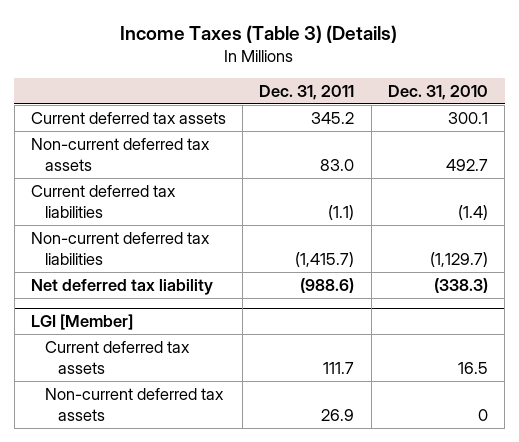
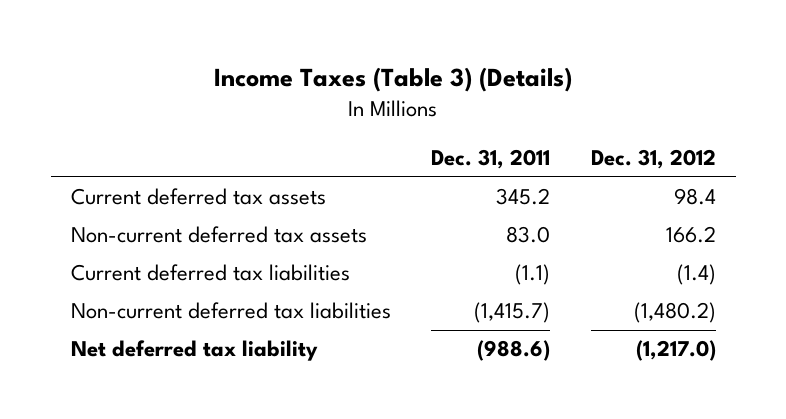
[387,85,488,101] Dec. 31, 2010 -> none
none -> [590,149,716,170] Dec. 31, 2012
[30,314,133,331] LGI [Member] -> none
[44,340,190,375] Current deferred tax assets -> none
[44,387,224,422] Non-current deferred tax assets -> none

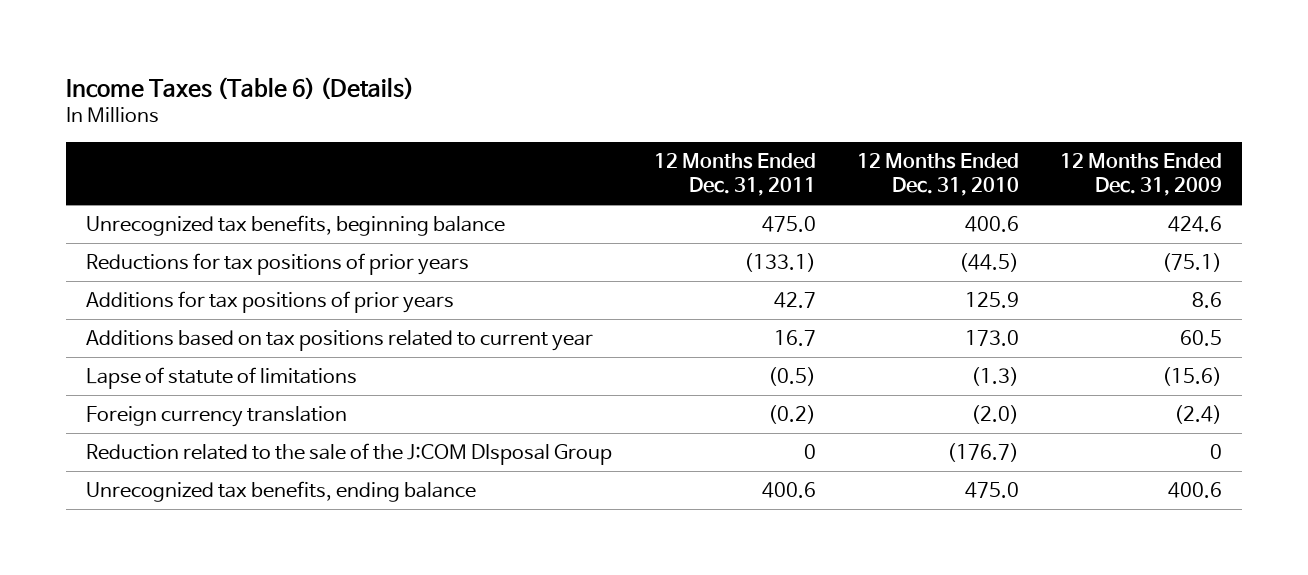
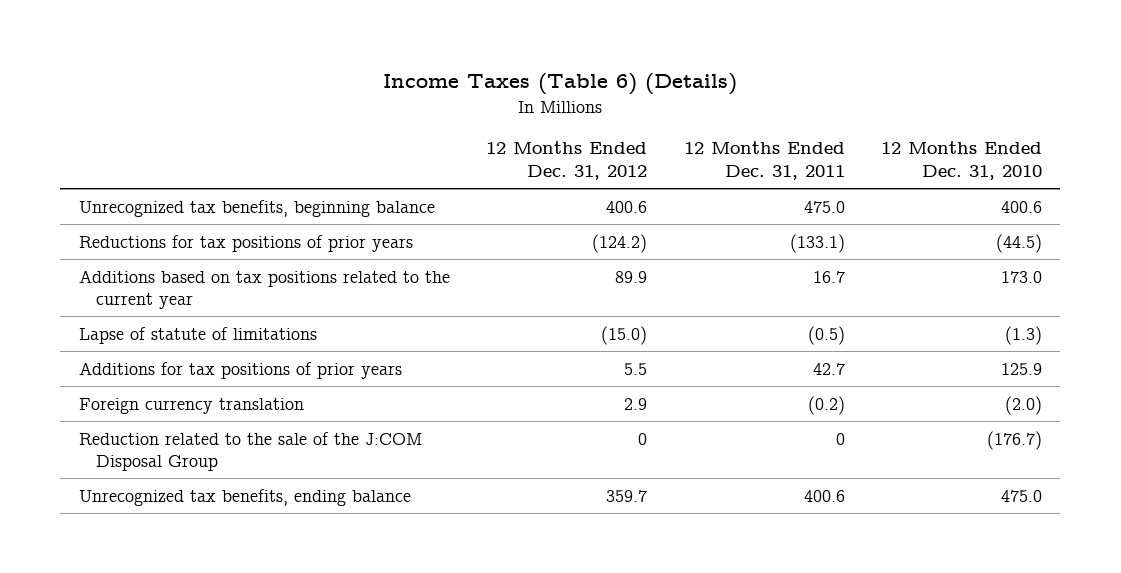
[1059,153,1222,196] 12 Months Ended Dec. 31, 2009 -> none
none -> [486,141,648,181] 12 Months Ended Dec. 31, 2012
[86,330,594,352] Additions based on tax positions related to current year -> [78,269,450,310] Additions based on tax positions related to the current year
[86,291,455,314] Additions for tax positions of prior years -> [78,361,402,379] Additions for tax positions of prior years
[86,443,613,466] Reduction related to the sale of the J:COM DIsposal Group -> [78,431,422,472] Reduction related to the sale of the J:COM Disposal Group

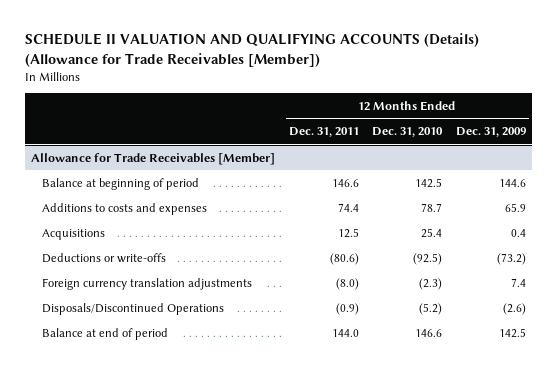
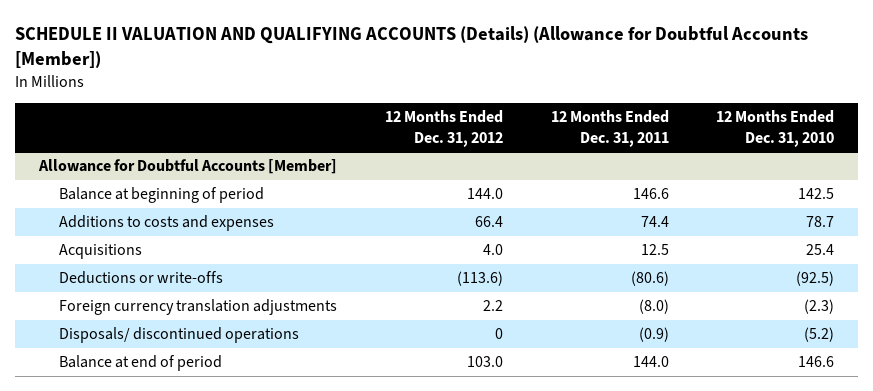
[24,33,479,67] SCHEDULE II VALUATION AND QUALIFYING ACCOUNTS (Details) (Allowance for Trade Receivables [Member]) -> [15,26,809,69] SCHEDULE II VALUATION AND QUALIFYING ACCOUNTS (Details) (Allowance for Doubtful Accounts [Member])
[455,127,526,138] Dec. 31, 2009 -> none
none -> [385,110,504,147] 12 Months Ended Dec. 31, 2012
[31,152,276,165] Allowance for Trade Receivables [Member] -> none
none -> [38,159,338,175] Allowance for Doubtful Accounts [Member]
[42,302,225,315] Disposals/Discontinued Operations -> [59,327,300,344] Disposals/ discontinued operations

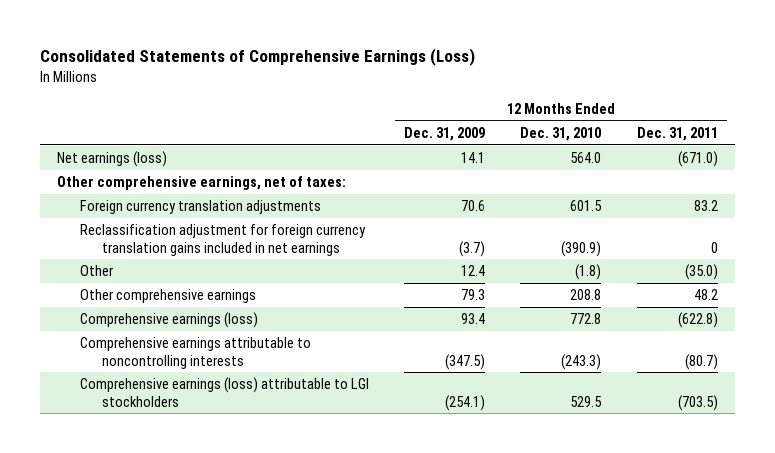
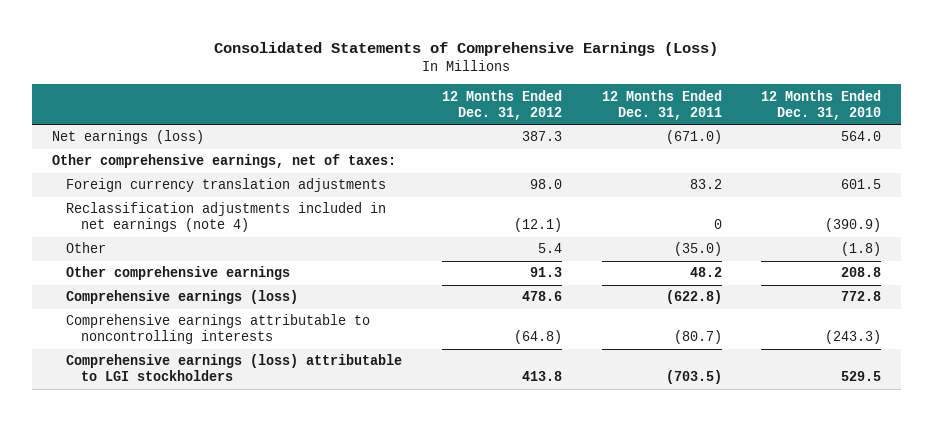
[403,127,485,142] Dec. 31, 2009 -> none
none -> [442,89,563,120] 12 Months Ended Dec. 31, 2012
[79,224,366,256] Reclassification adjustment for foreign currency translation gains included in net earnings -> [66,202,387,233] Reclassification adjustments included in net earnings (note 4)

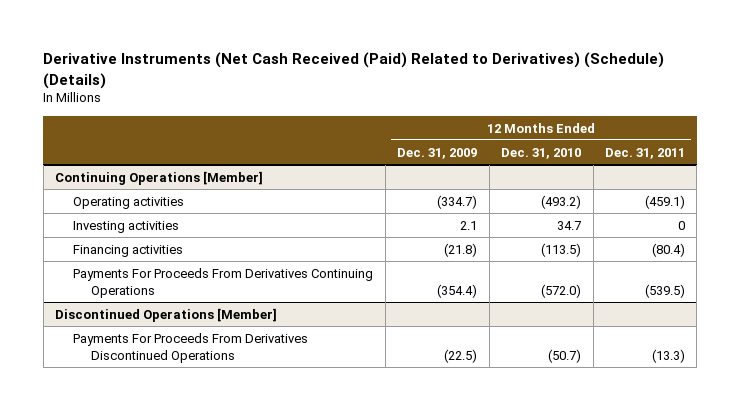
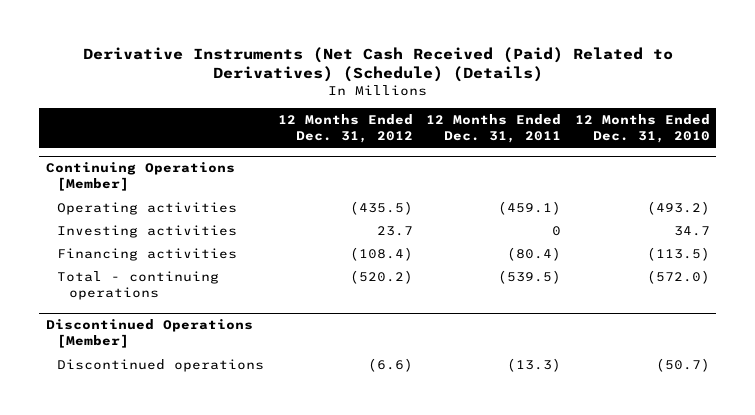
[397,147,478,159] Dec. 31, 2009 -> none
none -> [277,113,413,143] 12 Months Ended Dec. 31, 2012
[73,267,374,298] Payments For Proceeds From Derivatives Continuing Operations -> [57,271,220,301] Total - continuing operations
[73,332,309,363] Payments For Proceeds From Derivatives Discontinued Operations -> [57,359,265,373] Discontinued operations

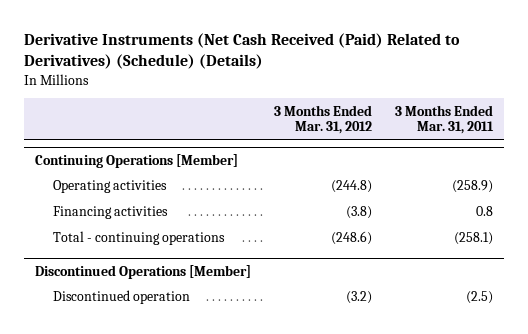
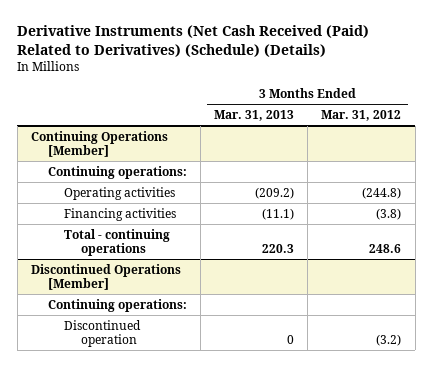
[394,104,494,135] 3 Months Ended Mar. 31, 2011 -> none
none -> [214,110,295,122] Mar. 31, 2013
none -> [47,165,187,179] Continuing operations:
[330,231,372,246] (248.6) -> [369,244,402,254] 248.6
none -> [47,298,187,312] Continuing operations:

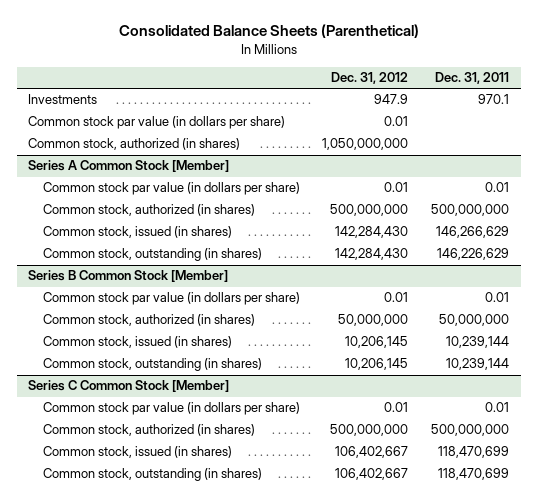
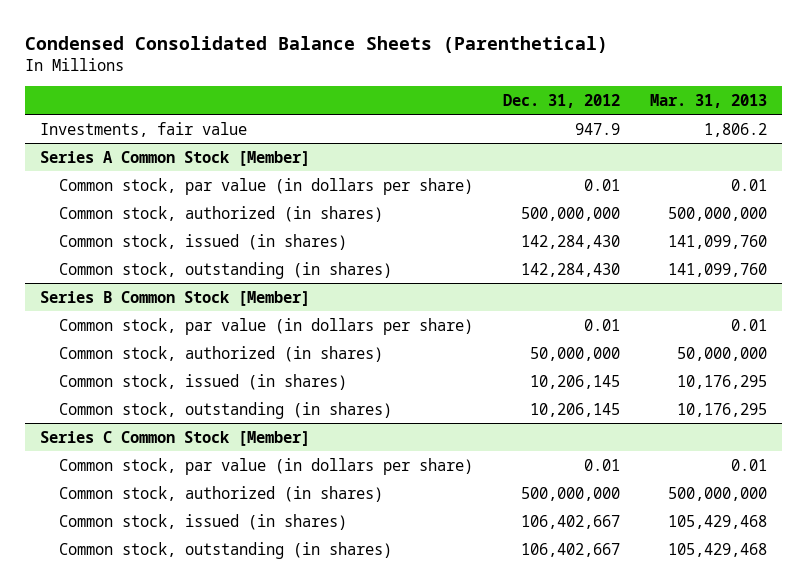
[118,24,419,39] Consolidated Balance Sheets (Parenthetical) -> [25,35,609,53] Condensed Consolidated Balance Sheets (Parenthetical)
[435,72,510,85] Dec. 31, 2011 -> none
none -> [649,93,767,108] Mar. 31, 2013
[27,116,285,130] Common stock par value (in dollars per share) -> none
[27,138,240,151] Common stock, authorized (in shares) -> none
[27,94,97,105] Investments -> [40,121,248,137] Investments, fair value
[42,182,300,196] Common stock par value (in dollars per share) -> [59,177,474,195] Common stock, par value (in dollars per share)
[42,292,300,306] Common stock par value (in dollars per share) -> [59,317,474,335] Common stock, par value (in dollars per share)
[42,402,300,416] Common stock par value (in dollars per share) -> [59,457,474,475] Common stock, par value (in dollars per share)

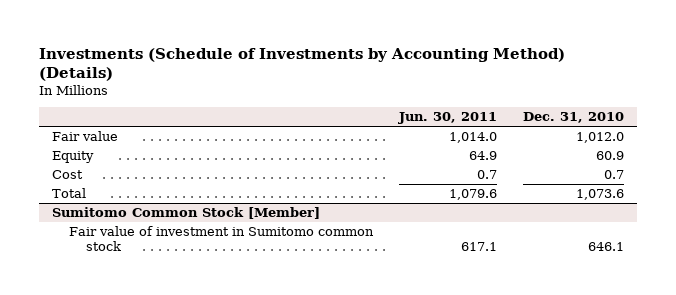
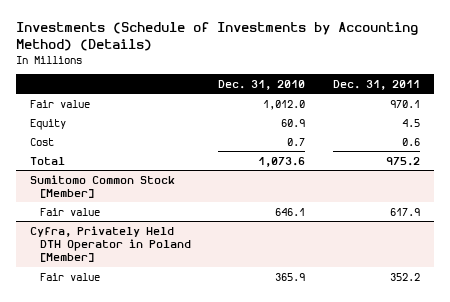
[398,112,498,125] Jun. 30, 2011 -> none
none -> [333,79,421,90] Dec. 31, 2011
[69,226,375,252] Fair value of investment in Sumitomo common stock -> [39,207,100,216] Fair value
none -> [29,225,191,263] Cyfra, Privately Held DTH Operator in Poland [Member]
none -> [39,272,100,281] Fair value

